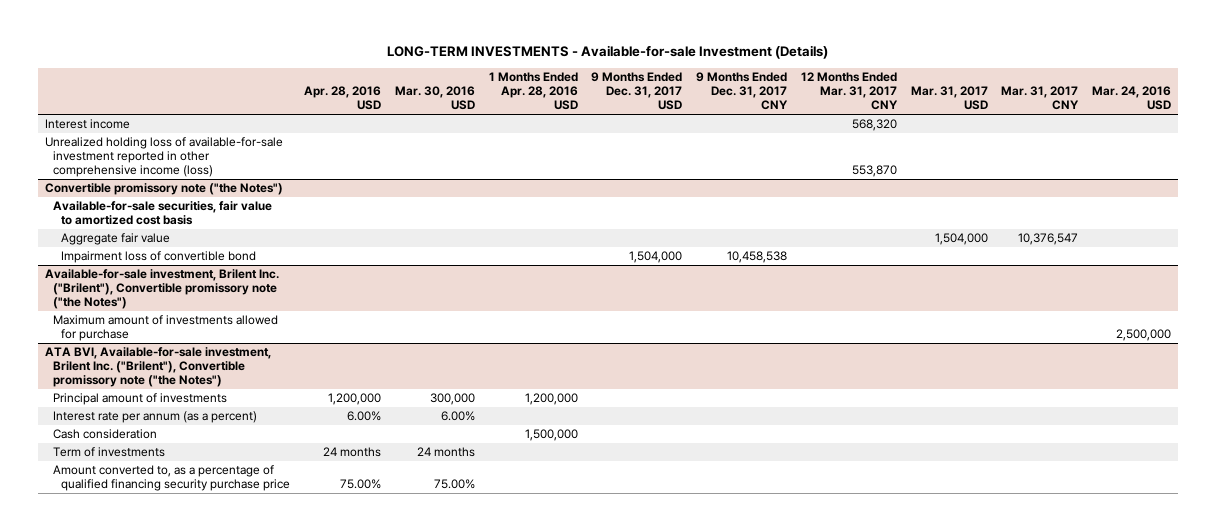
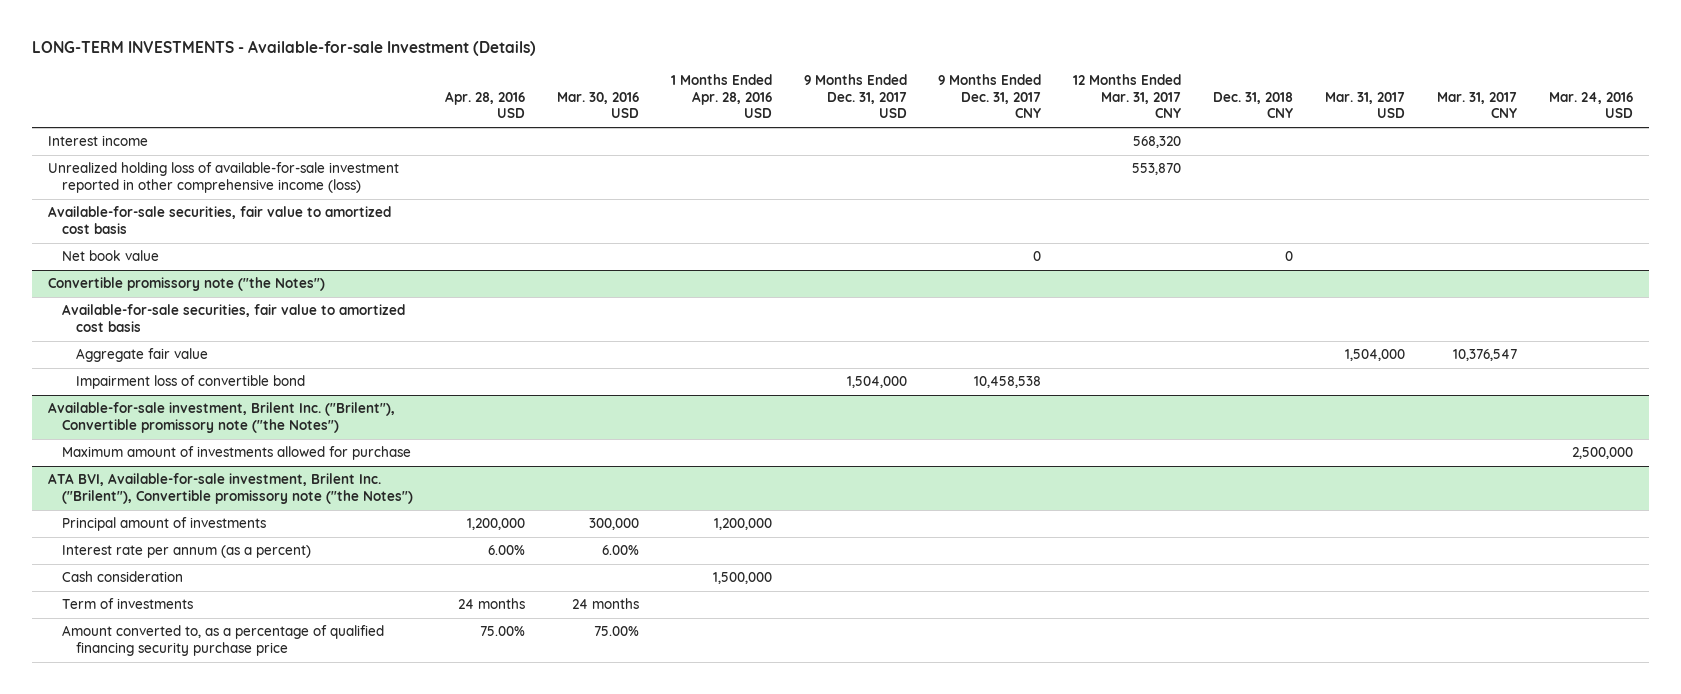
none -> [1213,91,1294,119] Dec. 31, 2018 CNY
none -> [47,206,391,235] Available-for-sale securities, fair value to amortized cost basis
none -> [62,250,160,262] Net book value

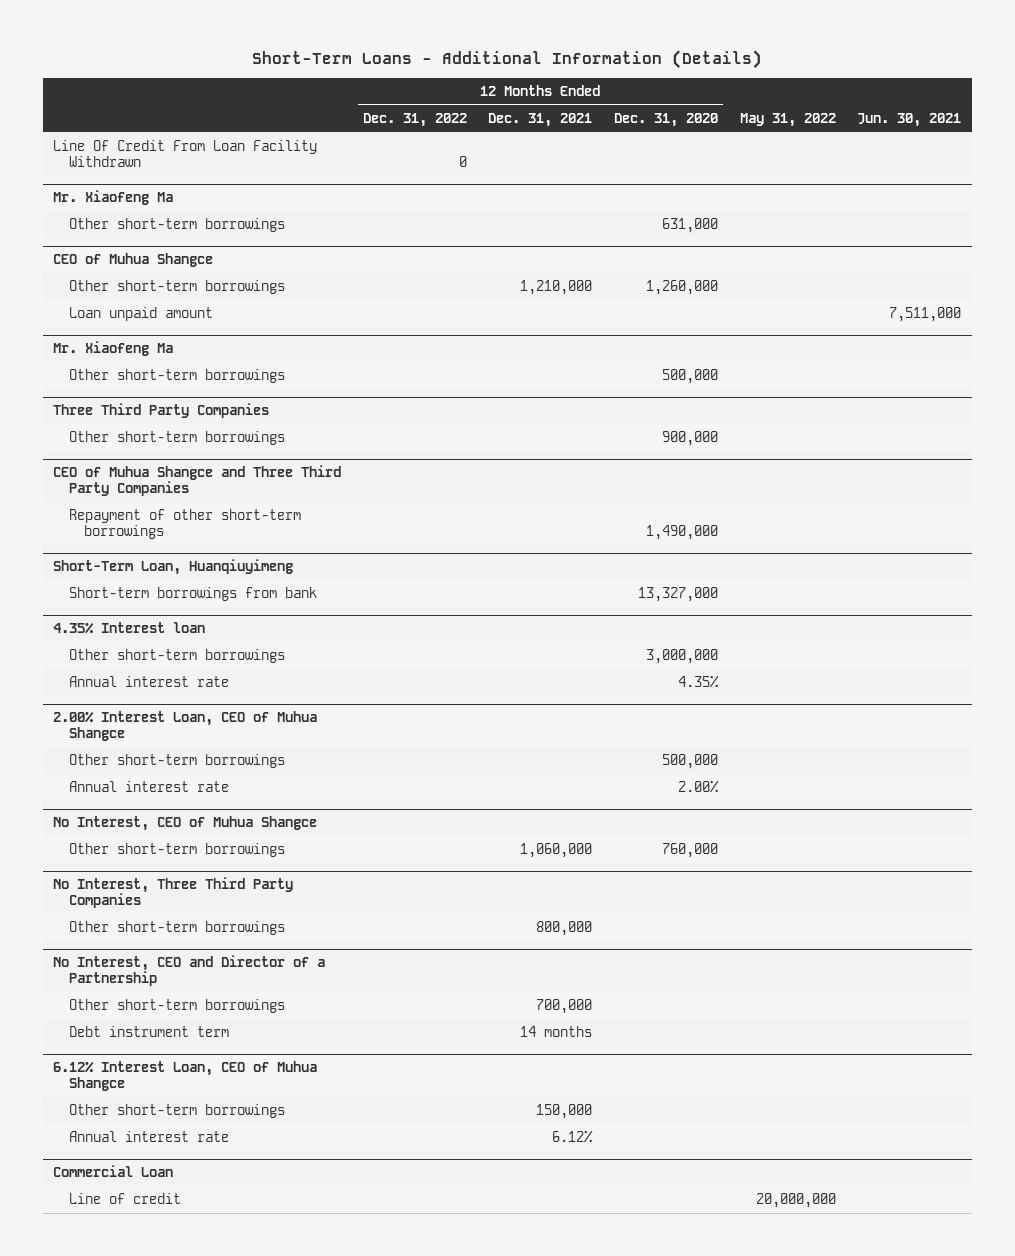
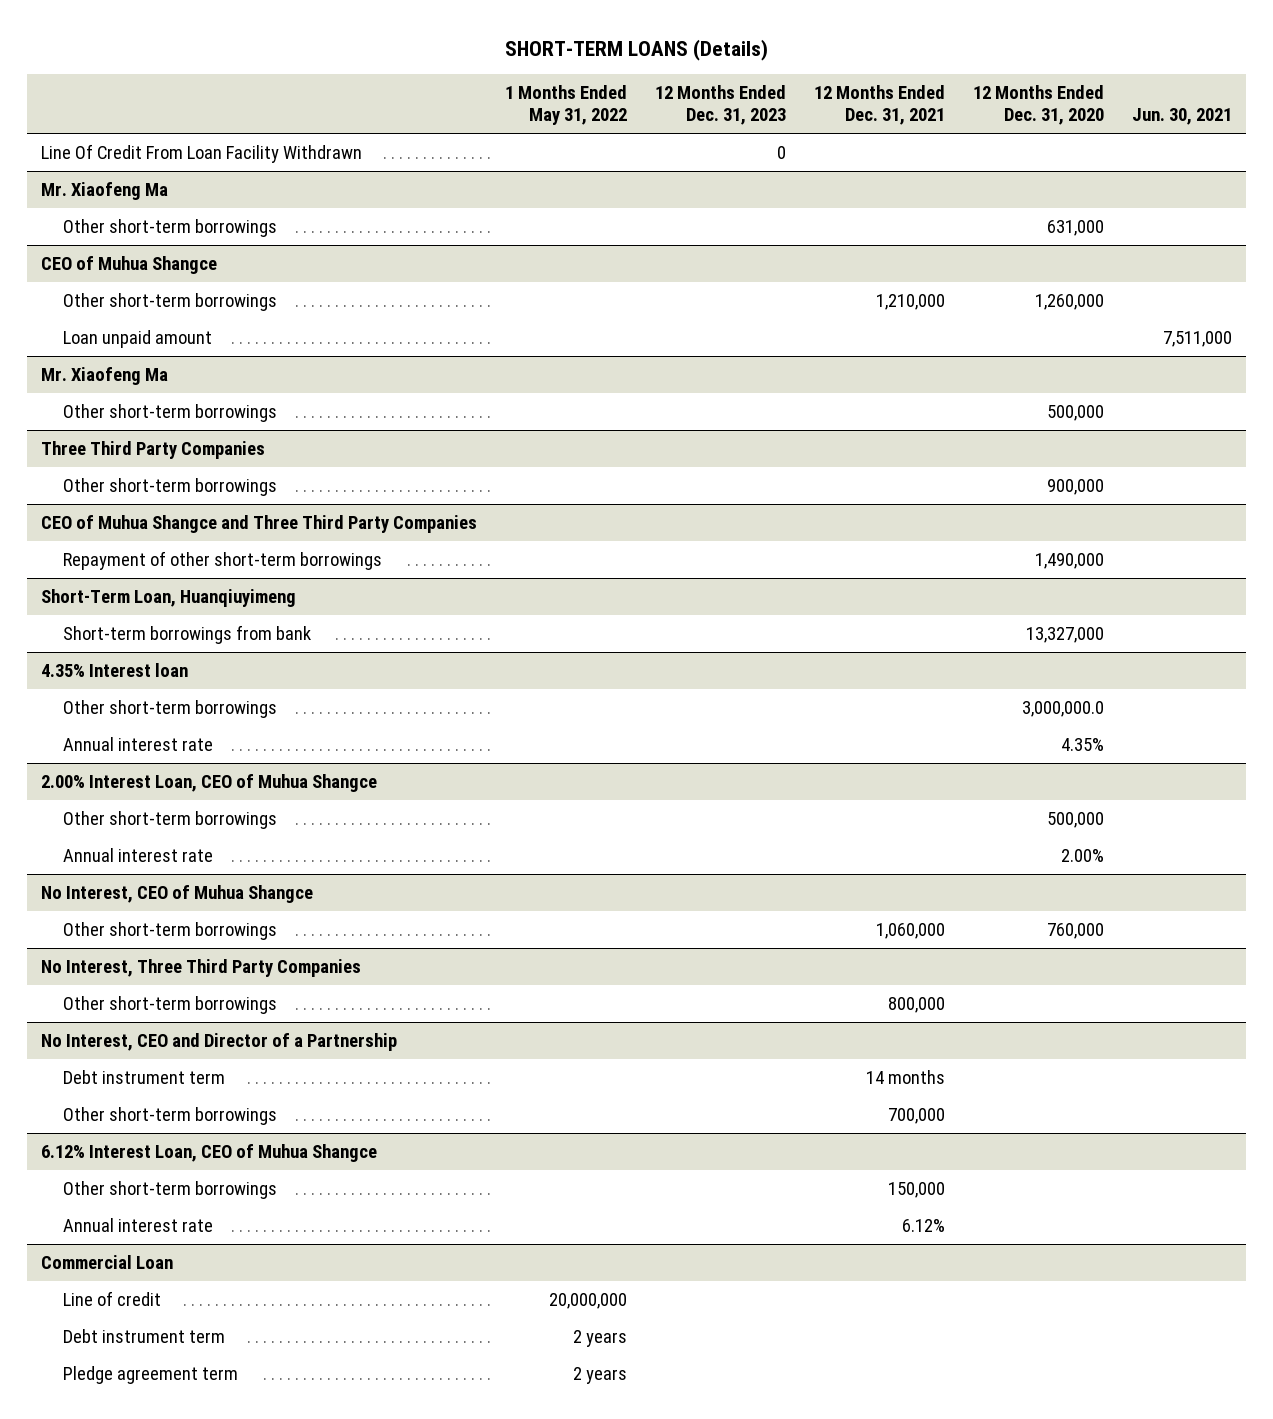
[252,49,763,69] Short-Term Loans - Additional Information (Details) -> [504,38,768,61] SHORT-TERM LOANS (Details)
[362,112,467,127] Dec. 31, 2022 -> none
[739,112,836,127] May 31, 2022 -> none
none -> [505,85,628,126] 1 Months Ended May 31, 2022
none -> [655,85,787,126] 12 Months Ended Dec. 31, 2023
[646,649,719,665] 3,000,000 -> [1021,700,1104,717] 3,000,000.0
[68,999,285,1014] Other short-term borrowings -> [63,1106,278,1125] Other short-term borrowings
none -> [63,1328,226,1343] Debt instrument term
none -> [63,1365,239,1384] Pledge agreement term

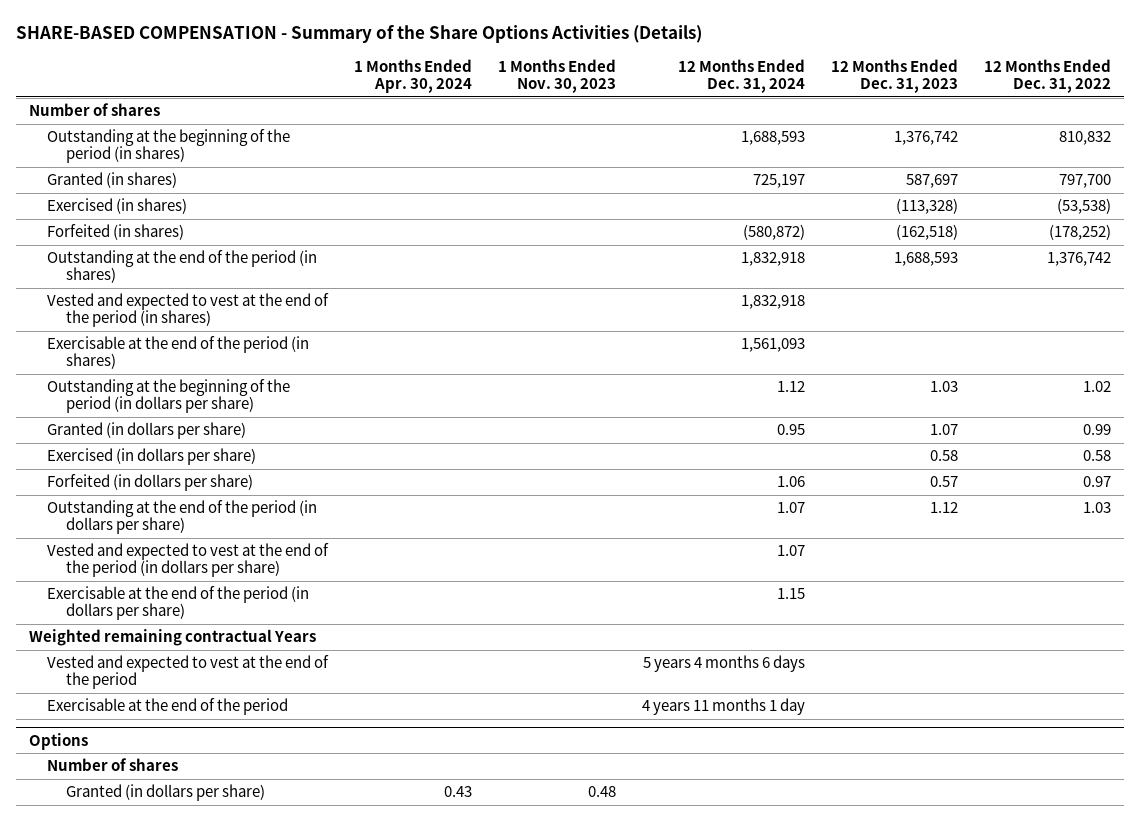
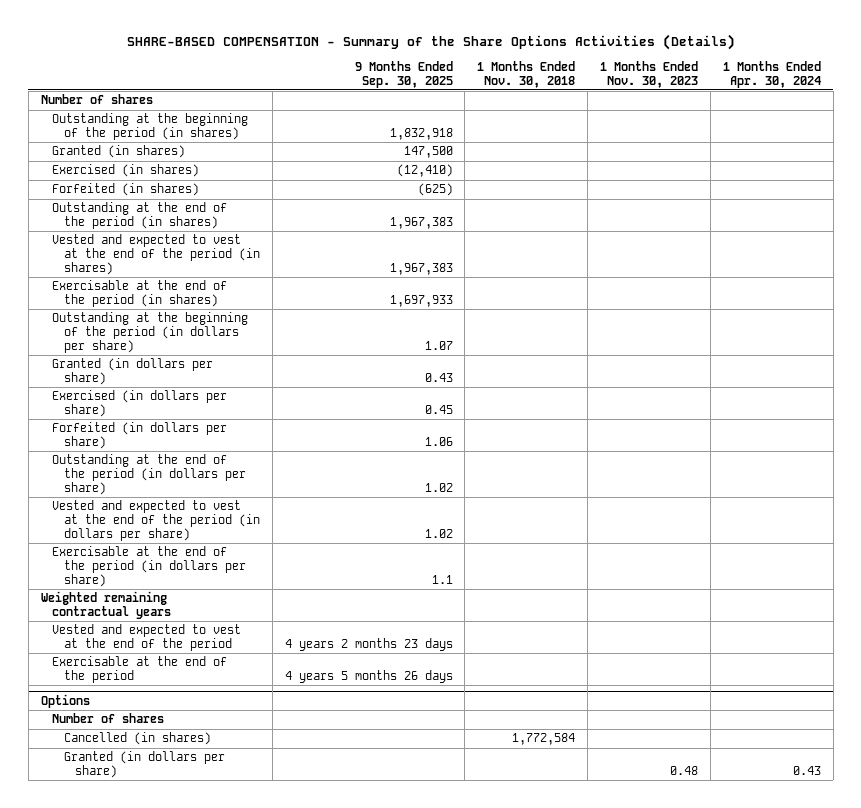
[678,59,806,94] 12 Months Ended Dec. 31, 2024 -> none
[831,59,959,94] 12 Months Ended Dec. 31, 2023 -> none
[984,59,1112,94] 12 Months Ended Dec. 31, 2022 -> none
none -> [354,60,453,88] 9 Months Ended Sep. 30, 2025
none -> [477,60,576,88] 1 Months Ended Nov. 30, 2018
[29,629,317,647] Weighted remaining contractual Years -> [40,591,172,620] Weighted remaining contractual years
none -> [63,732,211,746] Cancelled (in shares)

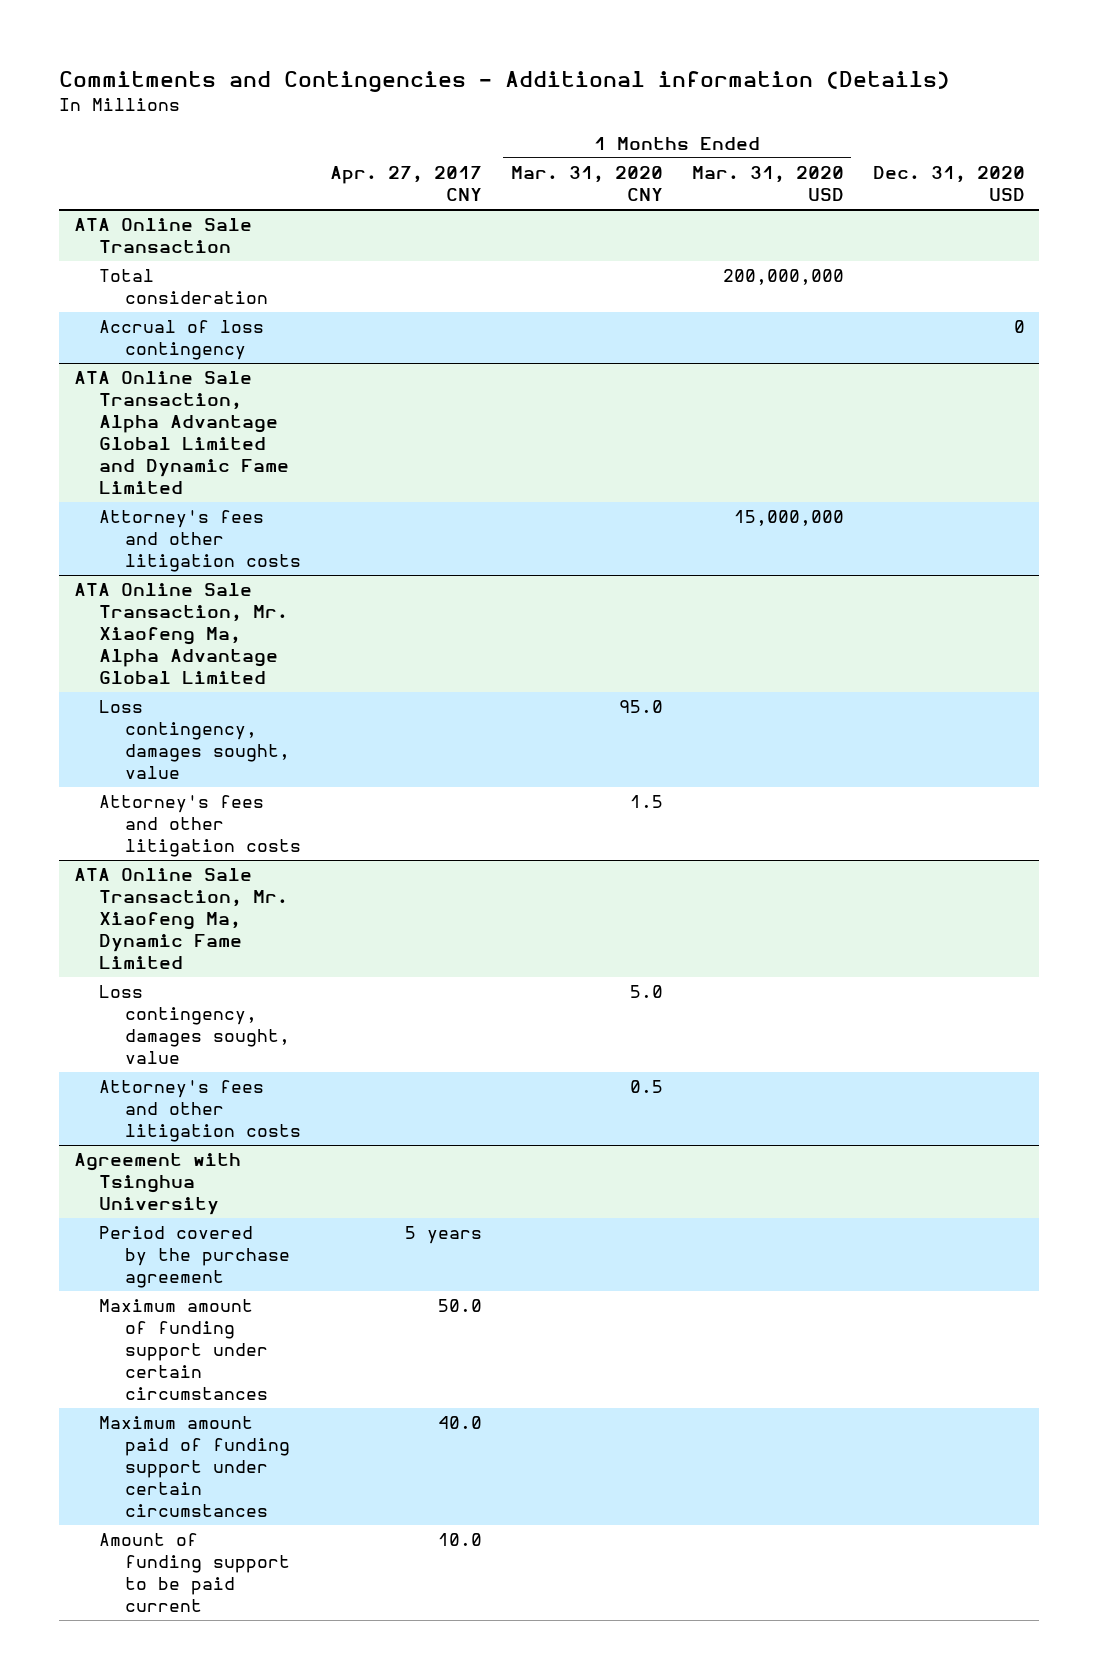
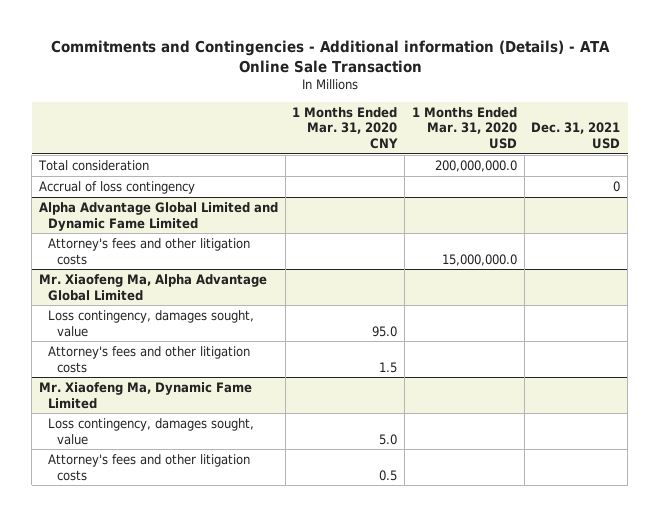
[59,70,951,92] Commitments and Contingencies - Additional information (Details) -> [50,39,610,73] Commitments and Contingencies - Additional information (Details) - ATA Online Sale Transaction
[329,166,482,202] Apr. 27, 2017 CNY -> none
[872,166,1025,202] Dec. 31, 2020 USD -> none
none -> [531,122,621,149] Dec. 31, 2021 USD
[99,269,268,305] Total consideration -> none
[99,320,265,361] Accrual of loss contingency -> none
[73,371,290,494] ATA Online Sale Transaction, Alpha Advantage Global Limited and Dynamic Fame Limited -> none
[99,510,301,573] Attorney's fees and other litigation costs -> none
none -> [38,160,150,172] Total consideration
none -> [39,181,196,195] Accrual of loss contingency
[73,218,252,254] ATA Online Sale Transaction -> [39,202,279,231] Alpha Advantage Global Limited and Dynamic Fame Limited
none -> [48,238,251,265] Attorney's fees and other litigation costs
[73,583,289,685] ATA Online Sale Transaction, Mr. Xiaofeng Ma, Alpha Advantage Global Limited -> [39,274,268,301] Mr. Xiaofeng Ma, Alpha Advantage Global Limited
[73,868,289,970] ATA Online Sale Transaction, Mr. Xiaofeng Ma, Dynamic Fame Limited -> [39,382,253,409] Mr. Xiaofeng Ma, Dynamic Fame Limited
[73,1153,241,1216] Agreement with Tsinghua University -> none
[99,1226,290,1289] Period covered by the purchase agreement -> none
[99,1299,268,1401] Maximum amount of funding support under certain circumstances -> none
[99,1416,290,1518] Maximum amount paid of funding support under certain circumstances -> none
[99,1533,290,1613] Amount of funding support to be paid current -> none

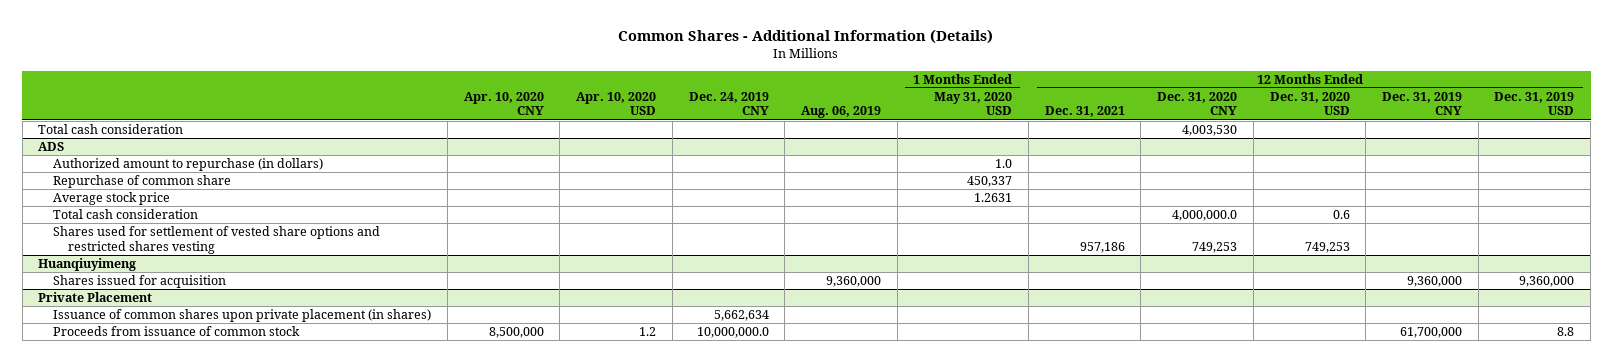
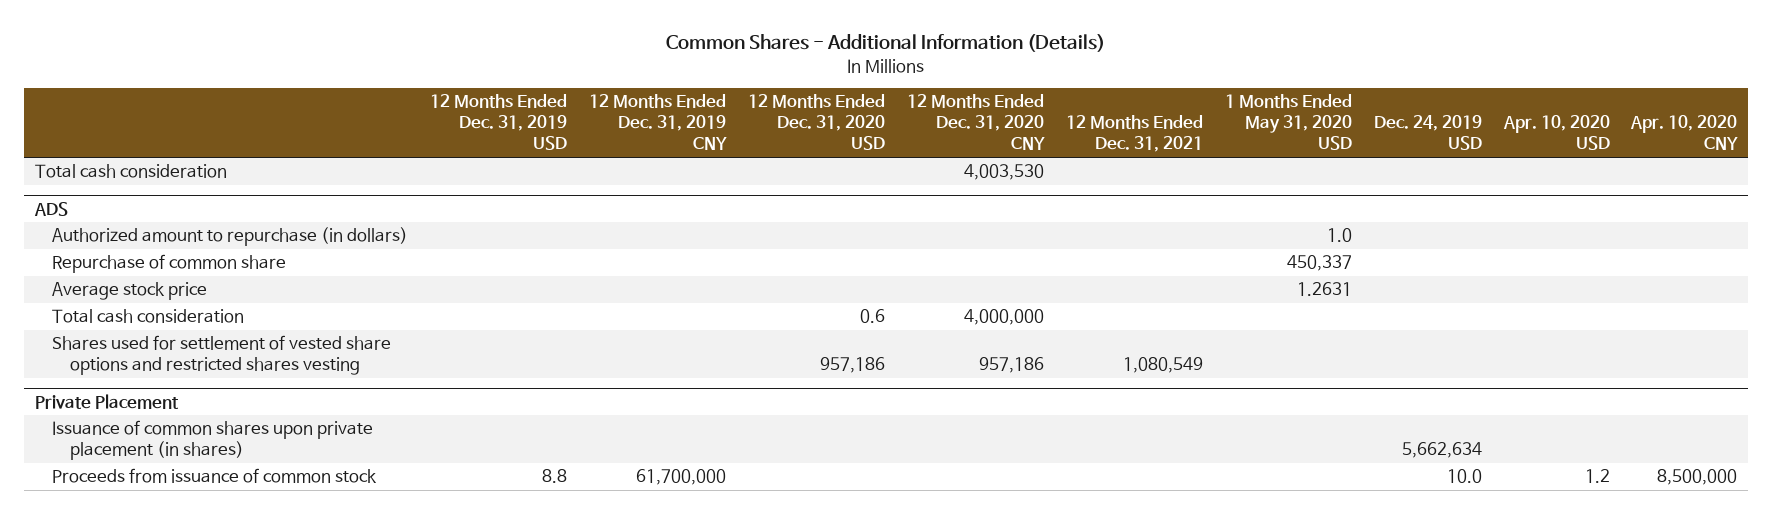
[688,92,769,116] Dec. 24, 2019 CNY -> none
[800,106,881,119] Aug. 06, 2019 -> none
none -> [1373,115,1482,151] Dec. 24, 2019 USD
[38,258,137,272] Huanqiuyimeng -> none
[53,275,227,289] Shares issued for acquisition -> none
[1172,210,1238,222] 4,000,000.0 -> [963,309,1044,326] 4,000,000
[1079,241,1125,253] 957,186 -> [1122,357,1203,374] 1,080,549
[1192,241,1238,253] 749,253 -> [978,357,1044,374] 957,186
[1304,241,1350,253] 749,253 -> [820,357,886,374] 957,186

